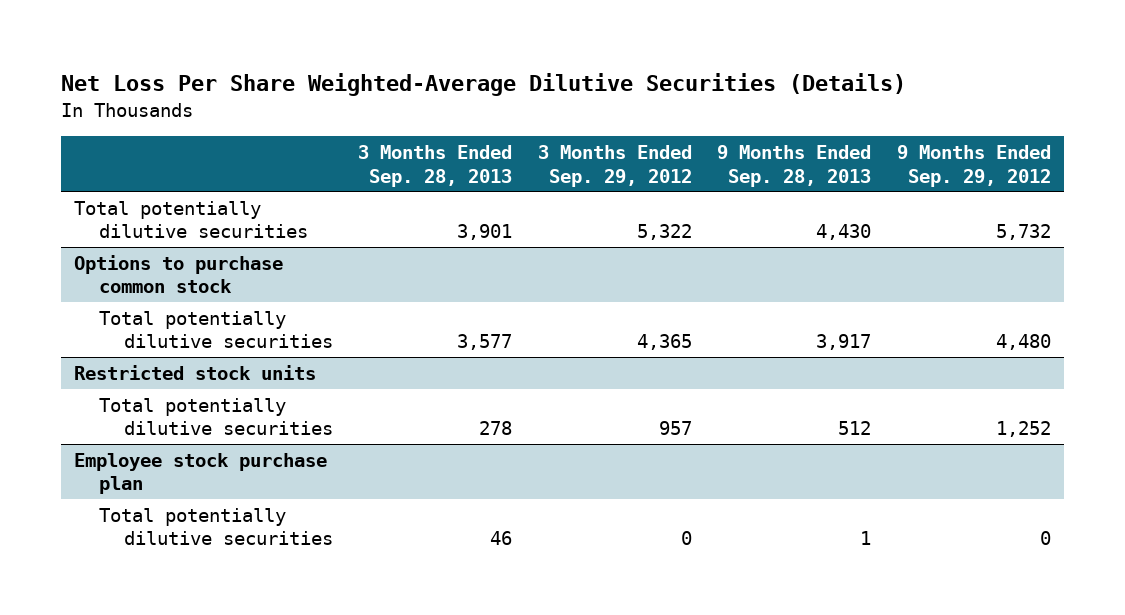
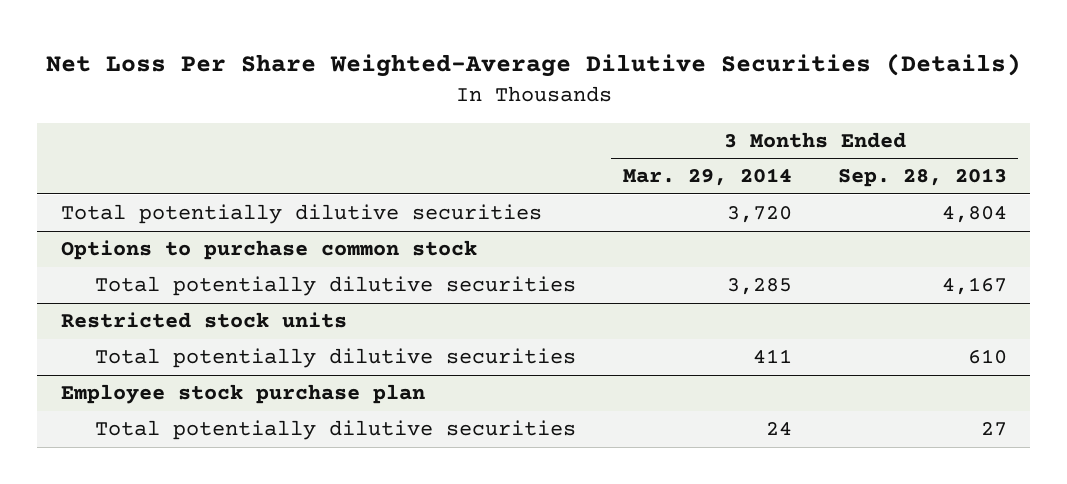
[537,144,692,187] 3 Months Ended Sep. 29, 2012 -> none
[717,144,872,187] 9 Months Ended Sep. 28, 2013 -> none
[896,144,1051,187] 9 Months Ended Sep. 29, 2012 -> none
none -> [622,168,792,187] Mar. 29, 2014
[457,224,513,241] 3,901 -> [941,206,1007,224] 4,804
[457,334,513,351] 3,577 -> [941,277,1007,296] 4,167
[479,421,513,436] 278 -> [967,349,1007,365] 610
[490,531,513,546] 46 -> [980,422,1007,437] 27

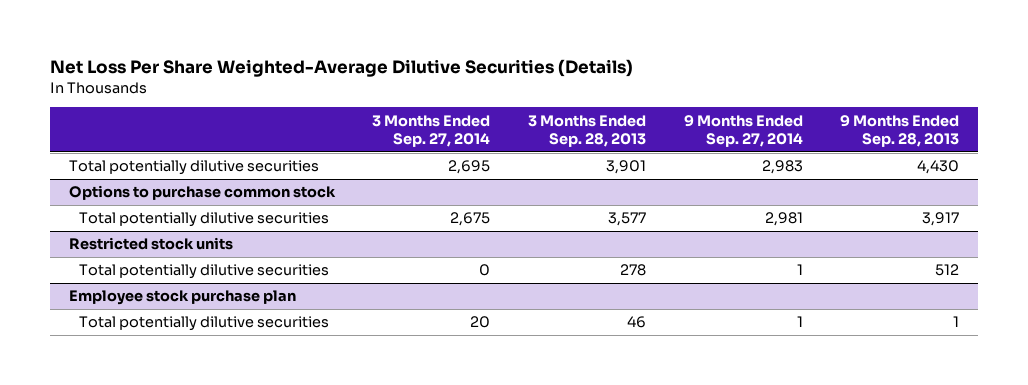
[622,168,792,187] Mar. 29, 2014 -> none
none -> [372,114,491,148] 3 Months Ended Sep. 27, 2014
none -> [683,114,803,148] 9 Months Ended Sep. 27, 2014
none -> [840,114,960,148] 9 Months Ended Sep. 28, 2013
[941,206,1007,224] 4,804 -> [606,160,647,175] 3,901
[941,277,1007,296] 4,167 -> [608,212,647,227] 3,577
[967,349,1007,365] 610 -> [620,264,647,277] 278
[980,422,1007,437] 27 -> [627,316,647,329] 46

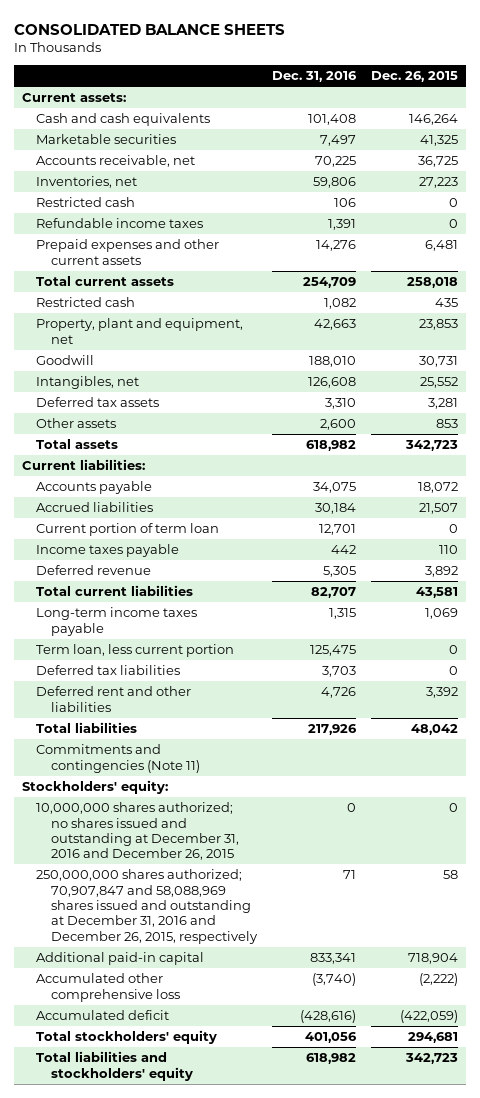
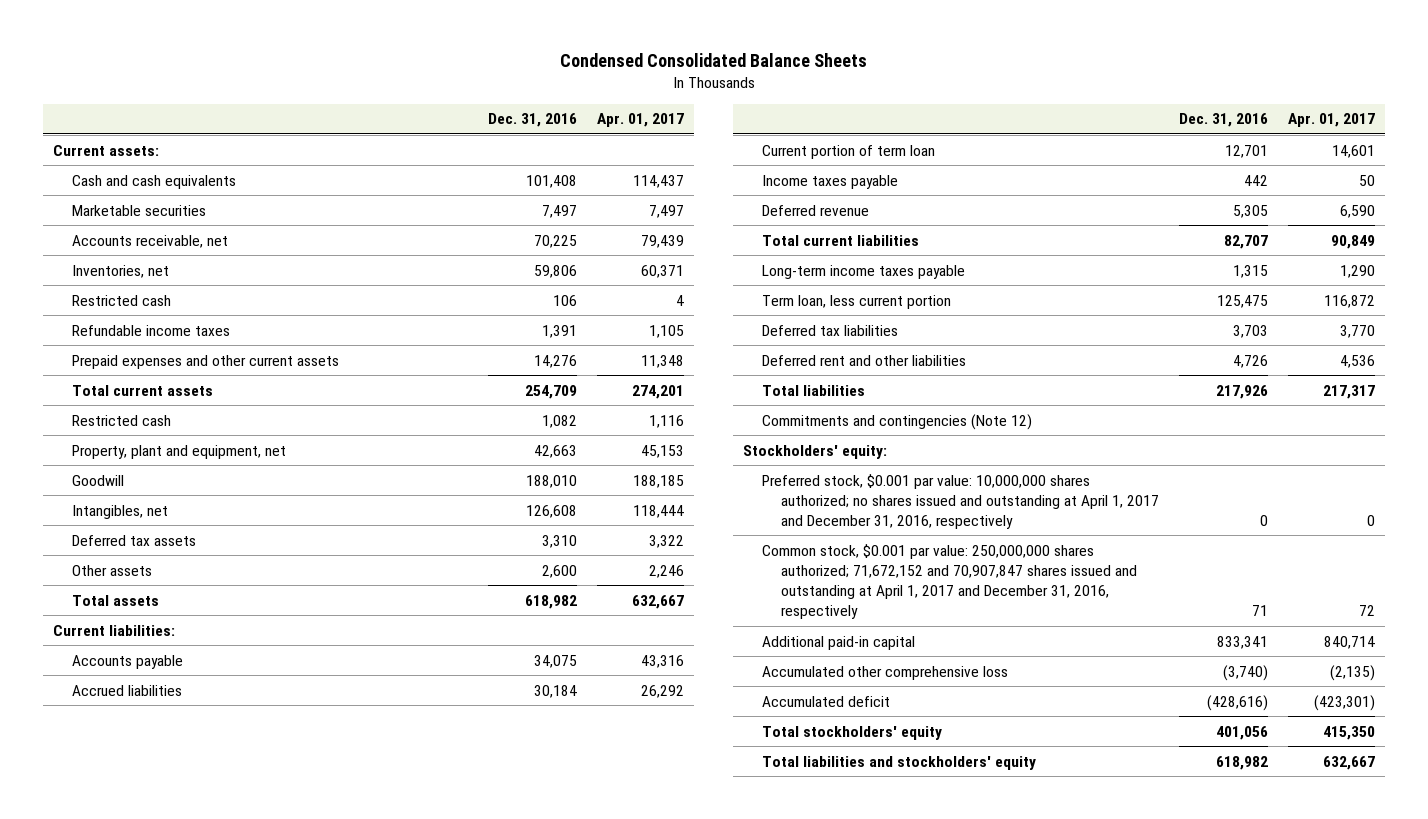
[14,23,286,35] CONSOLIDATED BALANCE SHEETS -> [559,53,867,68] Condensed Consolidated Balance Sheets
[371,71,459,83] Dec. 26, 2015 -> none
none -> [597,113,685,128] Apr. 01, 2017
[36,744,200,773] Commitments and contingencies (Note 11) -> [762,413,1033,430] Commitments and contingencies (Note 12)
[36,802,239,861] 10,000,000 shares authorized; no shares issued and outstanding at December 31, 2016 and December 26, 2015 -> [762,473,1159,529] Preferred stock, $0.001 par value: 10,000,000 shares authorized; no shares issued and outstanding at April 1, 2017 and December 31, 2016, respectively
[36,869,258,944] 250,000,000 shares authorized; 70,907,847 and 58,088,969 shares issued and outstanding at December 31, 2016 and December 26, 2015, respectively -> [762,543,1137,620] Common stock, $0.001 par value: 250,000,000 shares authorized; 71,672,152 and 70,907,847 shares issued and outstanding at April 1, 2017 and December 31, 2016, respectively

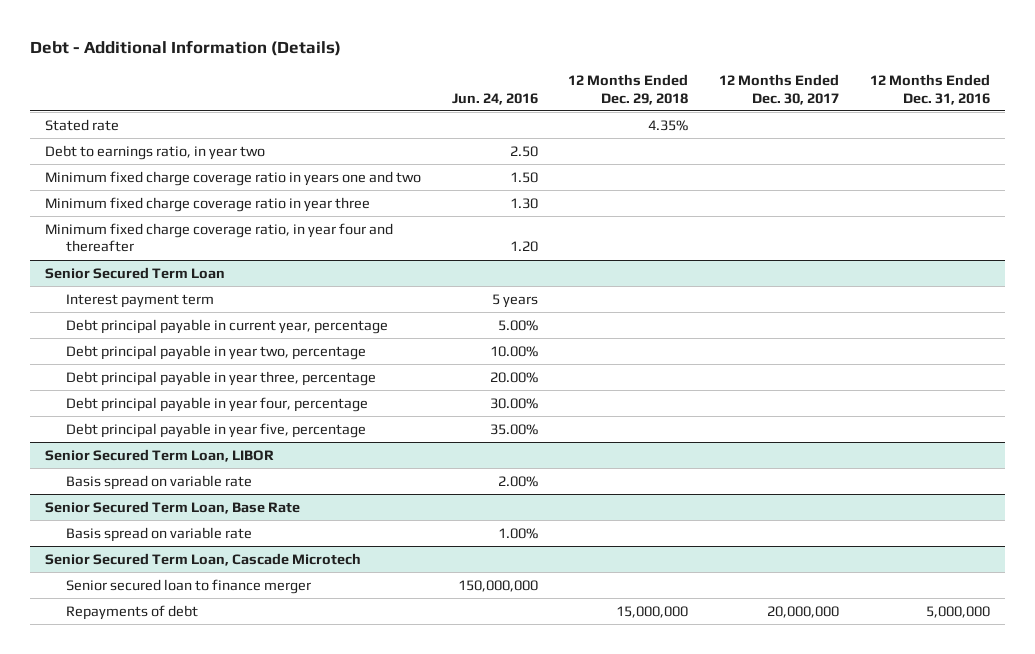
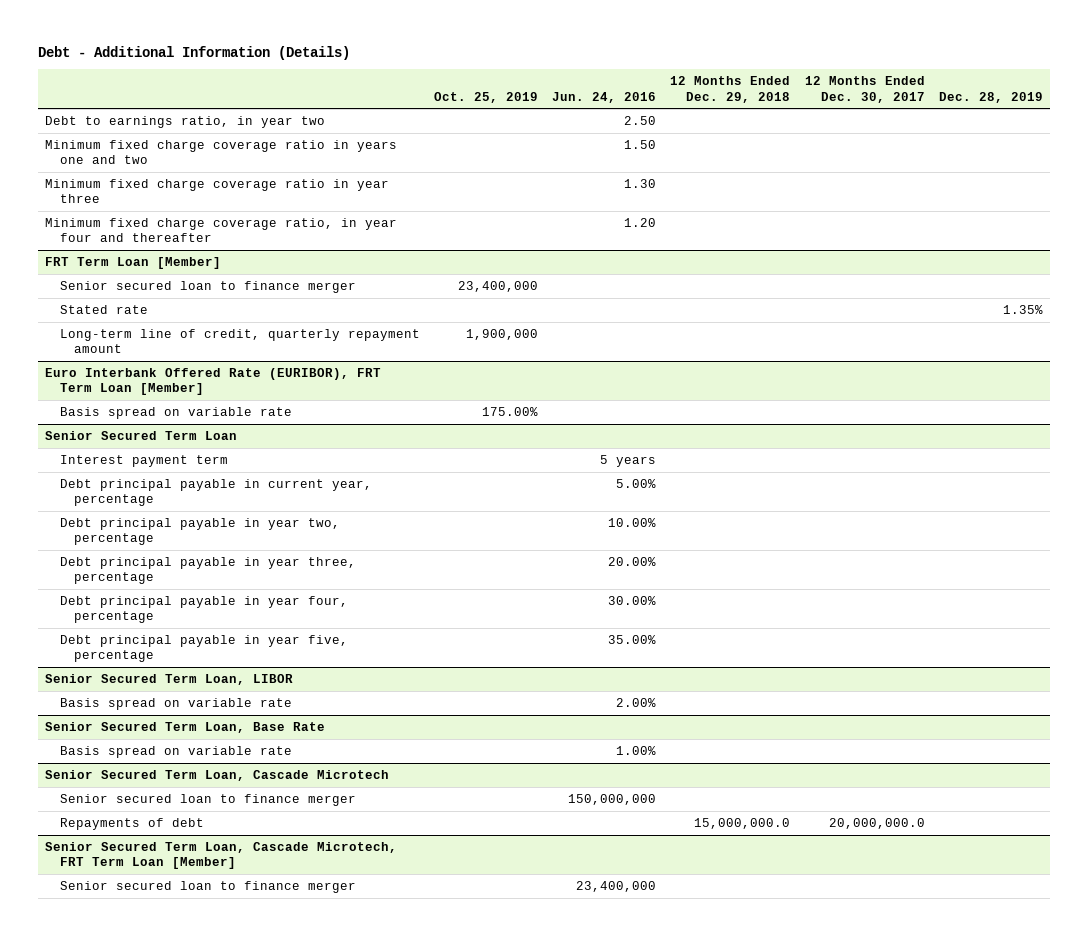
[869,74,990,105] 12 Months Ended Dec. 31, 2016 -> none
none -> [433,91,538,103] Oct. 25, 2019
none -> [938,91,1043,103] Dec. 28, 2019
[45,118,120,131] Stated rate -> none
none -> [44,256,221,269] FRT Term Loan [Member]
none -> [59,280,356,293] Senior secured loan to finance merger
none -> [59,304,148,314] Stated rate
none -> [59,328,420,354] Long-term line of credit, quarterly repayment amount
none -> [44,367,381,396] Euro Interbank Offered Rate (EURIBOR), FRT Term Loan [Member]
none -> [59,406,292,419] Basis spread on variable rate
[616,605,689,618] 15,000,000 -> [694,817,791,829] 15,000,000.0
[767,605,840,618] 20,000,000 -> [828,817,925,829] 20,000,000.0
none -> [44,841,397,870] Senior Secured Term Loan, Cascade Microtech, FRT Term Loan [Member]
none -> [59,880,356,893] Senior secured loan to finance merger

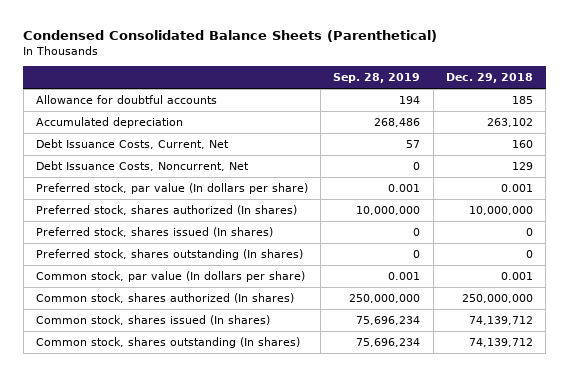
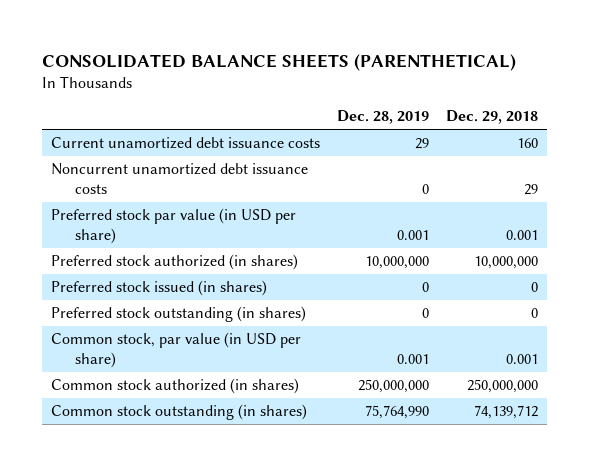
[23,30,438,43] Condensed Consolidated Balance Sheets (Parenthetical) -> [42,53,517,71] CONSOLIDATED BALANCE SHEETS (PARENTHETICAL)
[333,73,421,84] Sep. 28, 2019 -> none
none -> [336,110,429,125] Dec. 28, 2019
[35,95,217,105] Allowance for doubtful accounts -> none
[35,117,183,129] Accumulated depreciation -> none
[35,315,270,326] Common stock, shares issued (In shares) -> none
[35,139,229,150] Debt Issuance Costs, Current, Net -> [50,136,320,149] Current unamortized debt issuance costs
[35,161,249,172] Debt Issuance Costs, Noncurrent, Net -> [50,162,308,195] Noncurrent unamortized debt issuance costs
[511,162,533,171] 129 -> [523,184,538,196] 29
[35,183,308,195] Preferred stock, par value (In dollars per share) -> [50,207,296,245] Preferred stock par value (in USD per share)
[35,205,297,216] Preferred stock, shares authorized (In shares) -> [50,253,298,270] Preferred stock authorized (in shares)
[35,227,273,238] Preferred stock, shares issued (In shares) -> [50,279,267,296] Preferred stock issued (in shares)
[35,249,303,261] Preferred stock, shares outstanding (In shares) -> [50,305,306,322] Preferred stock outstanding (in shares)
[35,271,305,283] Common stock, par value (In dollars per share) -> [50,331,301,369] Common stock, par value (in USD per share)
[35,293,294,304] Common stock, shares authorized (In shares) -> [50,377,299,394] Common stock authorized (in shares)
[35,337,300,349] Common stock, shares outstanding (In shares) -> [50,403,307,420] Common stock outstanding (in shares)

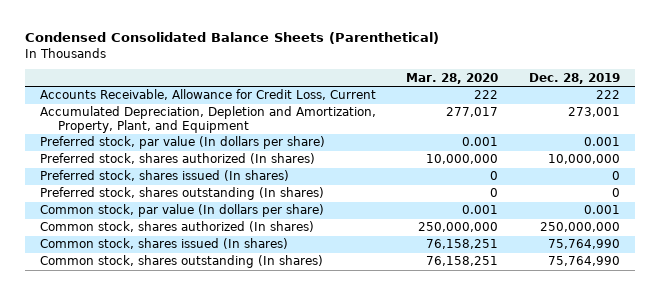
[42,53,517,71] CONSOLIDATED BALANCE SHEETS (PARENTHETICAL) -> [24,32,439,45] Condensed Consolidated Balance Sheets (Parenthetical)
[445,110,538,125] Dec. 29, 2018 -> none
none -> [406,72,499,84] Mar. 28, 2020
[50,136,320,149] Current unamortized debt issuance costs -> none
[50,162,308,195] Noncurrent unamortized debt issuance costs -> none
none -> [39,89,376,101] Accounts Receivable, Allowance for Credit Loss, Current
none -> [39,106,376,134] Accumulated Depreciation, Depletion and Amortization, Property, Plant, and Equipment
[50,207,296,245] Preferred stock par value (in USD per share) -> [39,136,325,150] Preferred stock, par value (In dollars per share)
[50,253,298,270] Preferred stock authorized (in shares) -> [39,153,315,165] Preferred stock, shares authorized (In shares)
[50,279,267,296] Preferred stock issued (in shares) -> [39,170,289,182] Preferred stock, shares issued (In shares)
[50,305,306,322] Preferred stock outstanding (in shares) -> [39,187,324,201] Preferred stock, shares outstanding (In shares)
[50,331,301,369] Common stock, par value (in USD per share) -> [39,204,324,218] Common stock, par value (In dollars per share)
[50,377,299,394] Common stock authorized (in shares) -> [39,221,314,233] Common stock, shares authorized (In shares)
none -> [39,238,288,250] Common stock, shares issued (In shares)
[50,403,307,420] Common stock outstanding (in shares) -> [39,255,323,269] Common stock, shares outstanding (In shares)

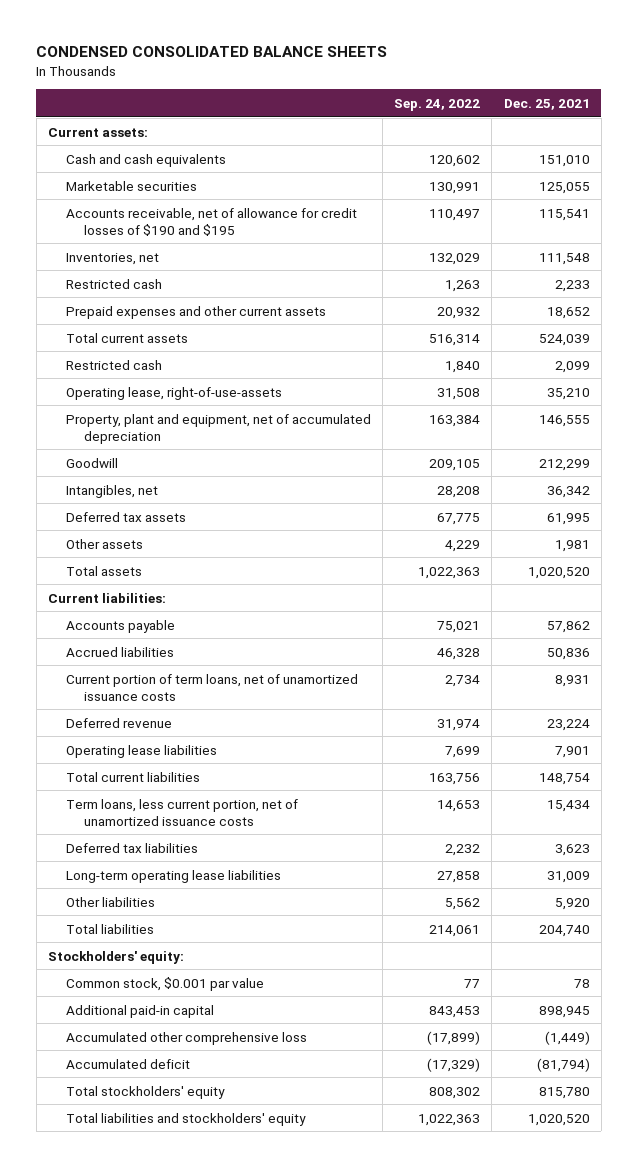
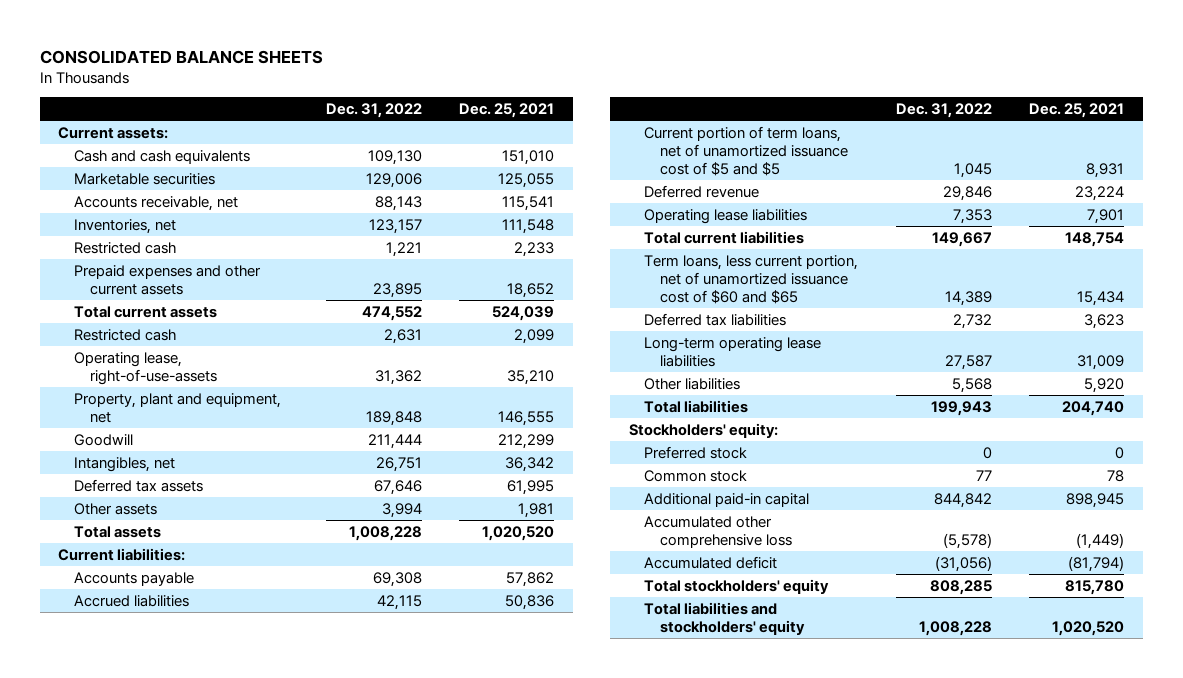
[36,46,388,58] CONDENSED CONSOLIDATED BALANCE SHEETS -> [39,49,323,64] CONSOLIDATED BALANCE SHEETS
[394,98,481,111] Sep. 24, 2022 -> none
none -> [325,103,422,119] Dec. 31, 2022
[65,207,357,236] Accounts receivable, net of allowance for credit losses of $190 and $195 -> [74,195,239,211] Accounts receivable, net
[65,413,371,444] Property, plant and equipment, net of accumulated depreciation -> [74,392,282,423] Property, plant and equipment, net
[65,673,358,701] Current portion of term loans, net of unamortized issuance costs -> [644,125,849,176] Current portion of term loans, net of unamortized issuance cost of $5 and $5
[65,798,298,826] Term loans, less current portion, net of unamortized issuance costs -> [644,254,859,304] Term loans, less current portion, net of unamortized issuance cost of $60 and $65
none -> [644,445,748,459] Preferred stock
[65,976,264,991] Common stock, $0.001 par value -> [644,469,748,482] Common stock

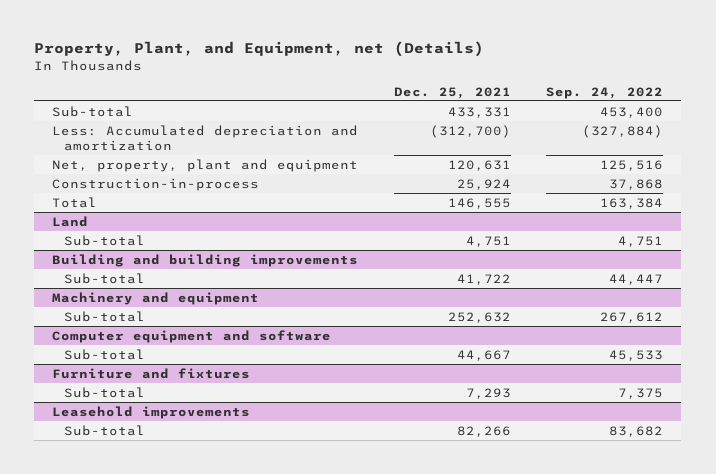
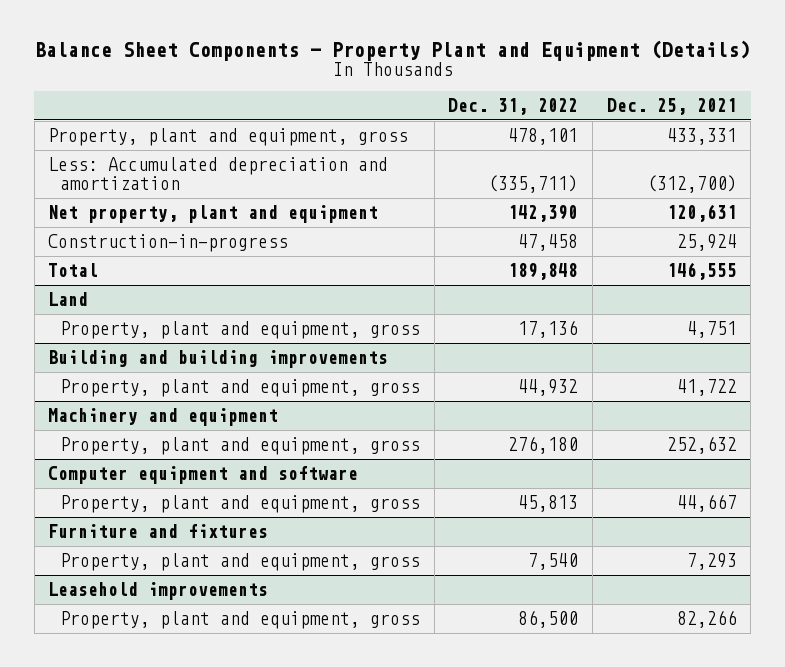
[34,41,485,58] Property, Plant, and Equipment, net (Details) -> [34,39,750,61] Balance Sheet Components - Property Plant and Equipment (Details)
[546,86,664,99] Sep. 24, 2022 -> none
none -> [448,98,579,116] Dec. 31, 2022
[52,105,134,117] Sub-total -> [48,128,409,147] Property, plant and equipment, gross
[52,158,359,172] Net, property, plant and equipment -> [48,205,379,224] Net property, plant and equipment
[52,177,260,191] Construction-in-process -> [48,234,289,253] Construction-in-progress
[64,234,146,246] Sub-total -> [59,321,420,340] Property, plant and equipment, gross
[64,272,146,284] Sub-total -> [59,379,420,398] Property, plant and equipment, gross
[64,310,146,322] Sub-total -> [59,437,420,456] Property, plant and equipment, gross
[64,348,146,360] Sub-total -> [59,495,420,514] Property, plant and equipment, gross
[64,386,146,398] Sub-total -> [59,553,420,572] Property, plant and equipment, gross
[64,424,146,436] Sub-total -> [59,611,420,630] Property, plant and equipment, gross

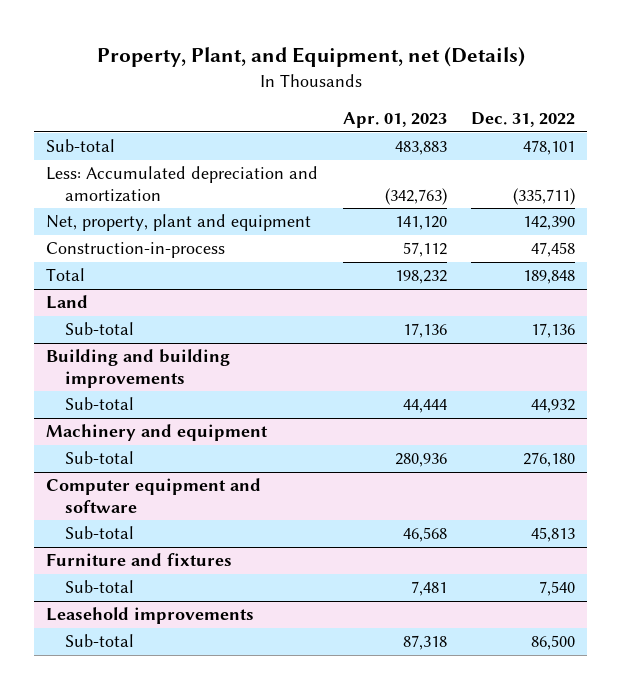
[34,39,750,61] Balance Sheet Components - Property Plant and Equipment (Details) -> [96,47,525,68] Property, Plant, and Equipment, net (Details)
[606,98,737,116] Dec. 25, 2021 -> none
none -> [342,112,447,129] Apr. 01, 2023
[48,128,409,147] Property, plant and equipment, gross -> [46,139,116,153] Sub-total
[48,205,379,224] Net property, plant and equipment -> [46,214,312,232] Net, property, plant and equipment
[48,234,289,253] Construction-in-progress -> [46,242,226,259] Construction-in-process
[59,321,420,340] Property, plant and equipment, gross -> [65,322,135,336] Sub-total
[59,379,420,398] Property, plant and equipment, gross -> [65,397,135,411] Sub-total
[59,437,420,456] Property, plant and equipment, gross -> [65,451,135,465] Sub-total
[59,495,420,514] Property, plant and equipment, gross -> [65,526,135,540] Sub-total
[59,553,420,572] Property, plant and equipment, gross -> [65,580,135,594] Sub-total
[59,611,420,630] Property, plant and equipment, gross -> [65,634,135,648] Sub-total

